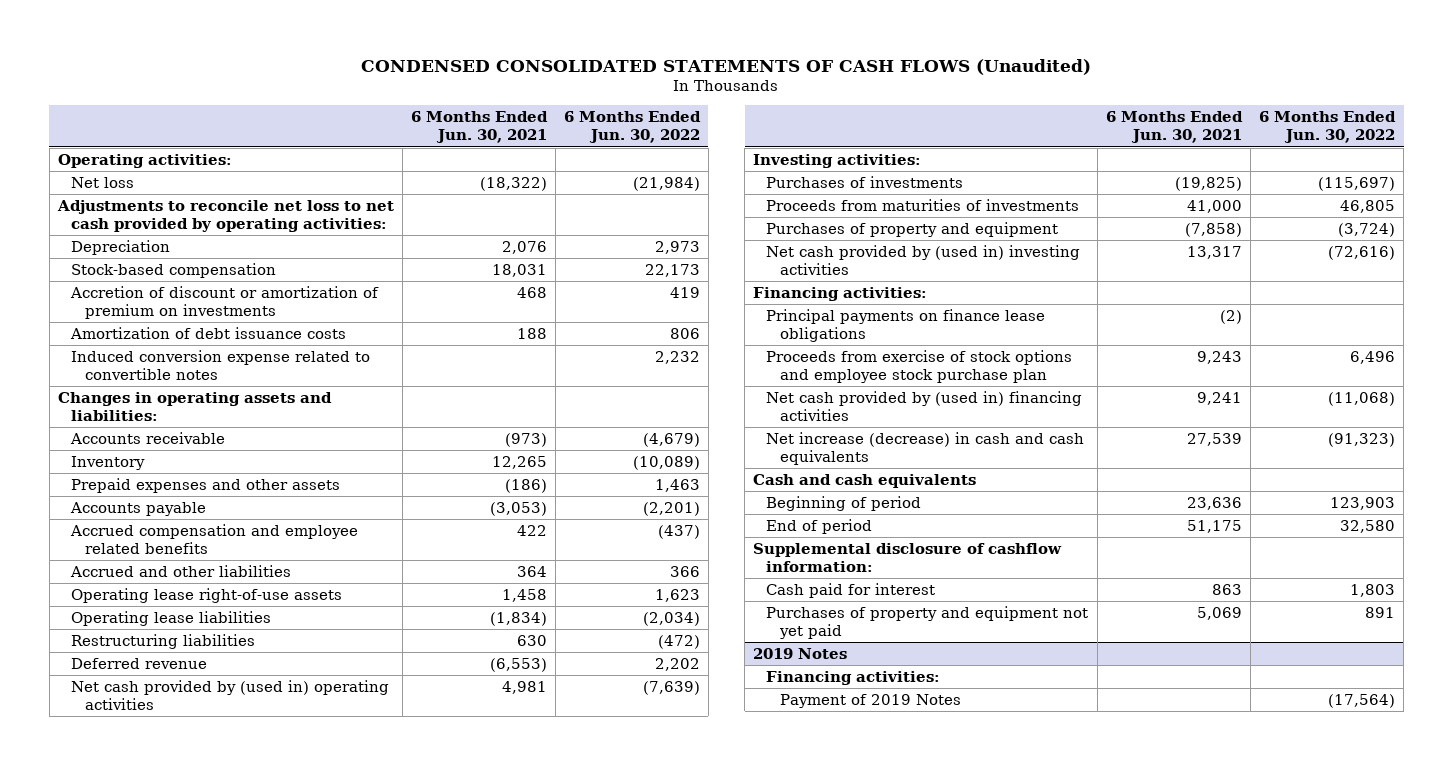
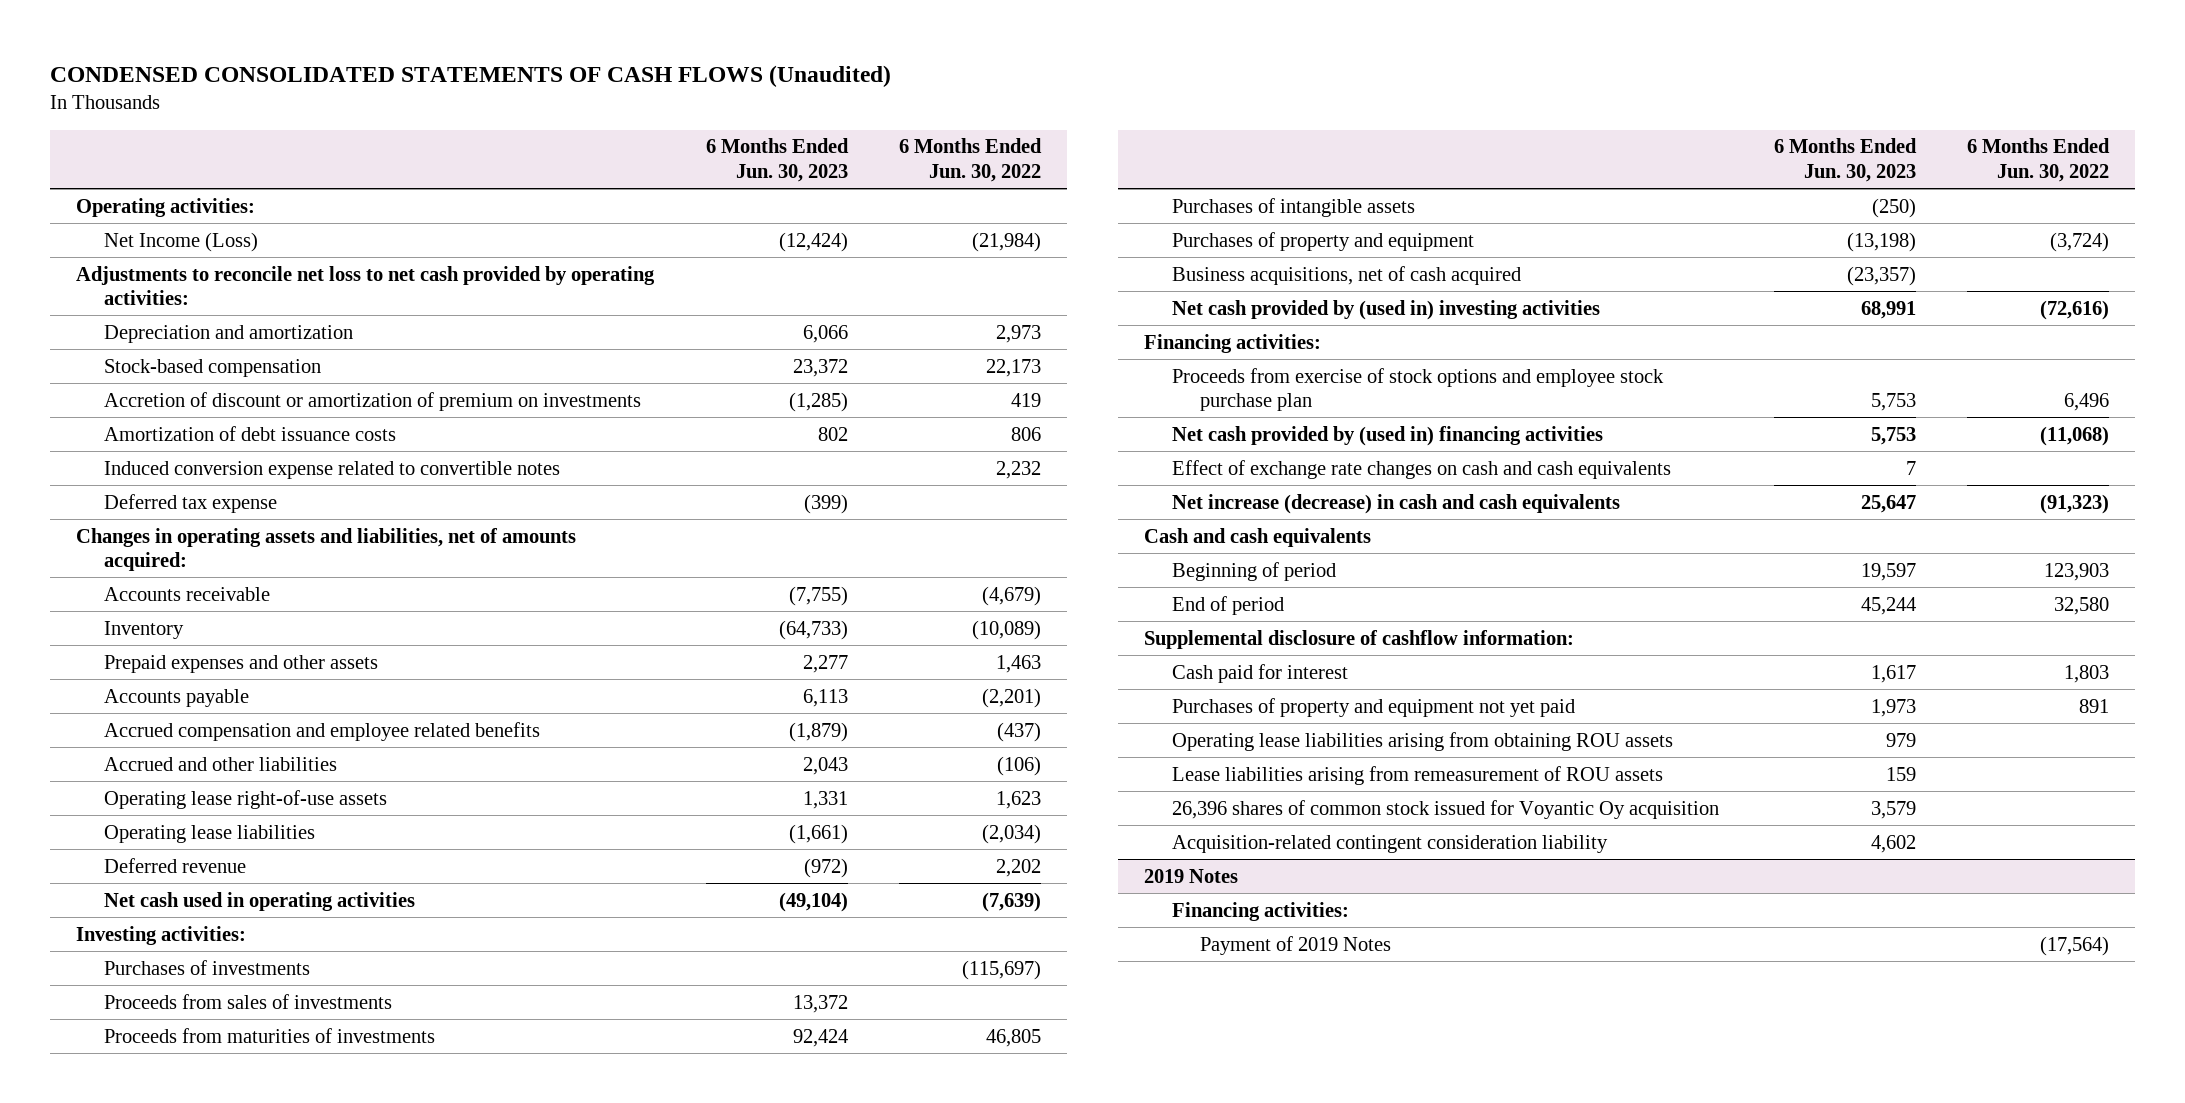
[410,111,548,144] 6 Months Ended Jun. 30, 2021 -> none
none -> [705,138,849,182] 6 Months Ended Jun. 30, 2023
[71,176,135,188] Net loss -> [103,231,258,252] Net Income (Loss)
[71,239,171,255] Depreciation -> [103,324,353,343] Depreciation and amortization
none -> [103,493,277,513] Deferred tax expense
[57,391,332,421] Changes in operating assets and liabilities: -> [75,527,576,572] Changes in operating assets and liabilities, net of amounts acquired:
[669,565,700,577] 366 -> [997,755,1042,776] (106)
[71,633,256,649] Restructuring liabilities -> none
[71,679,390,710] Net cash provided by (used in) operating activities -> [103,891,415,911] Net cash used in operating activities
none -> [103,993,392,1009] Proceeds from sales of investments
none -> [1172,197,1416,217] Purchases of intangible assets
none -> [1172,265,1522,285] Business acquisitions, net of cash acquired
[766,308,1046,342] Principal payments on finance lease obligations -> none
none -> [1172,459,1672,479] Effect of exchange rate changes on cash and cash equivalents
none -> [1172,731,1674,751] Operating lease liabilities arising from obtaining ROU assets
none -> [1172,765,1664,785] Lease liabilities arising from remeasurement of ROU assets
none -> [1172,799,1720,819] 26,396 shares of common stock issued for Voyantic Oy acquisition
none -> [1172,834,1609,853] Acquisition-related contingent consideration liability

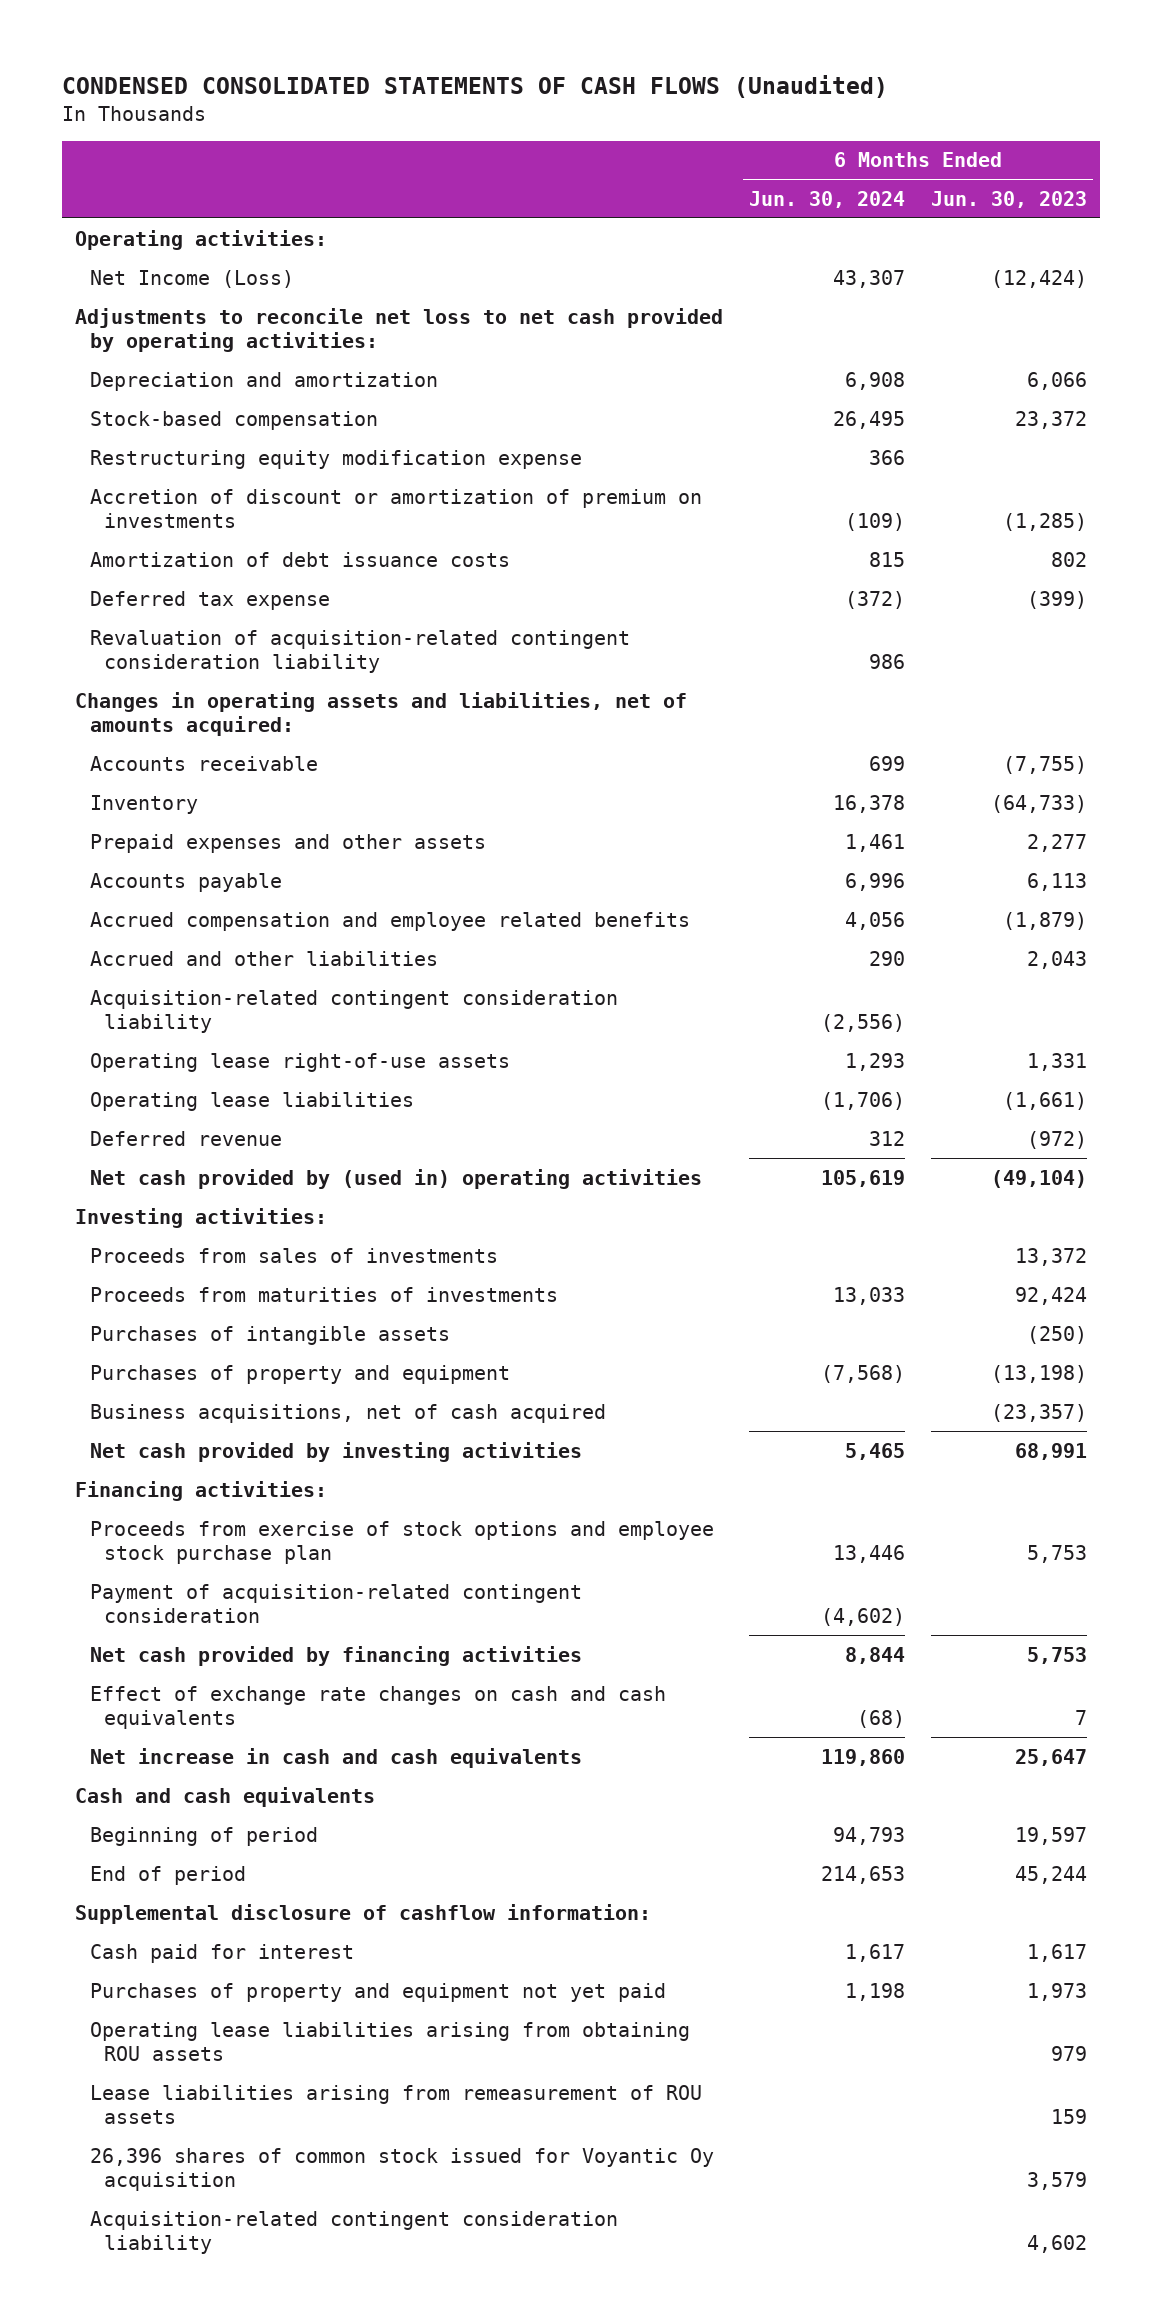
[899,138,1043,182] 6 Months Ended Jun. 30, 2022 -> none
none -> [749,190,906,208] Jun. 30, 2024
none -> [89,449,582,469] Restructuring equity modification expense
[103,460,560,479] Induced conversion expense related to convertible notes -> none
none -> [89,629,630,674] Revaluation of acquisition-related contingent consideration liability
none -> [89,989,618,1034] Acquisition-related contingent consideration liability
[103,891,415,911] Net cash used in operating activities -> [89,1168,702,1189] Net cash provided by (used in) operating activities
[103,959,310,975] Purchases of investments -> none
[1172,299,1601,320] Net cash provided by (used in) investing activities -> [89,1441,582,1462] Net cash provided by investing activities
none -> [89,1583,582,1624] Payment of acquisition-related contingent consideration
[1172,425,1604,446] Net cash provided by (used in) financing activities -> [89,1645,582,1666] Net cash provided by financing activities
[1172,493,1621,514] Net increase (decrease) in cash and cash equivalents -> [89,1747,582,1768] Net increase in cash and cash equivalents
[1144,868,1239,883] 2019 Notes -> none
[1172,901,1350,921] Financing activities: -> none
[1200,935,1392,955] Payment of 2019 Notes -> none

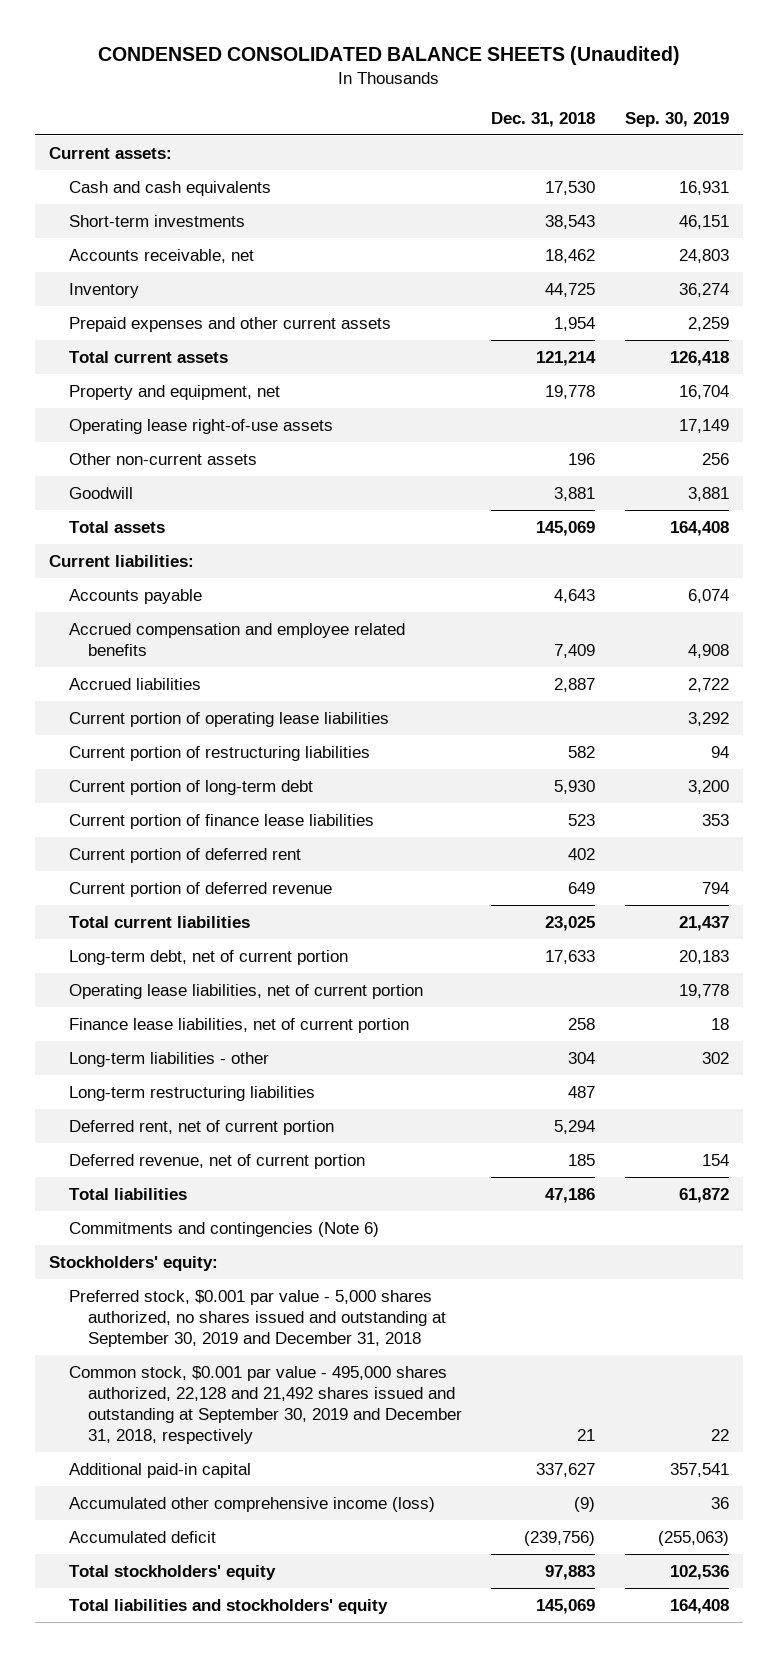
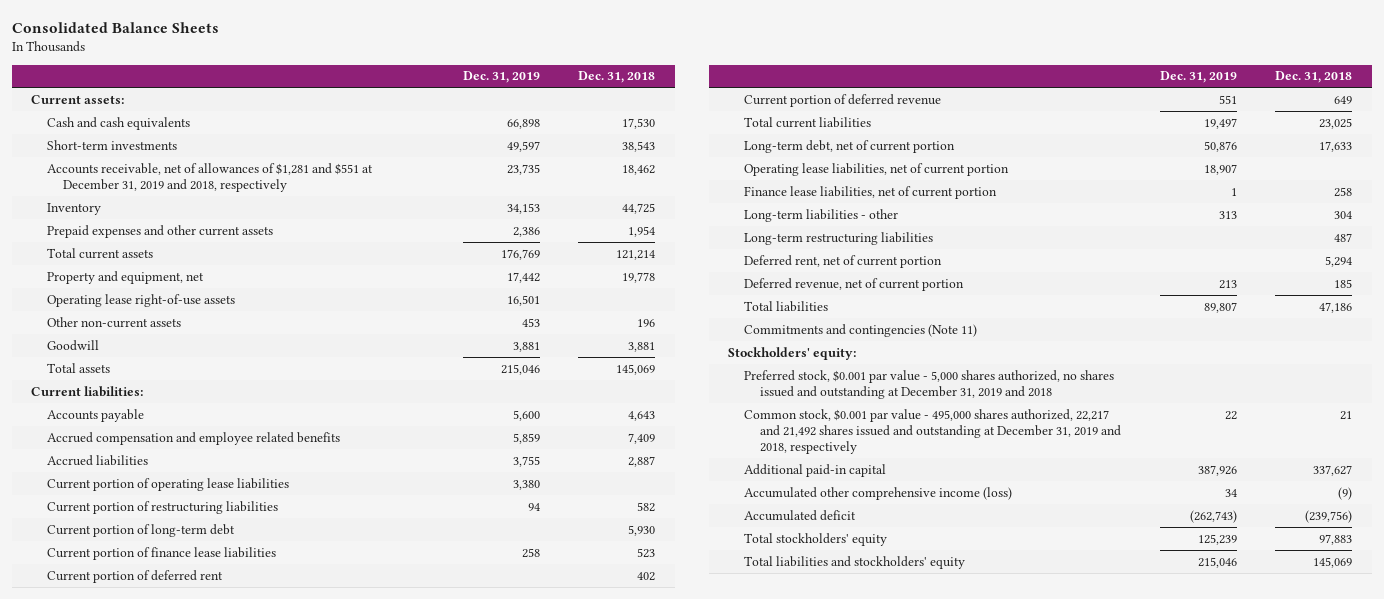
[98,46,681,66] CONDENSED CONSOLIDATED BALANCE SHEETS (Unaudited) -> [11,21,219,33] Consolidated Balance Sheets
[624,111,729,127] Sep. 30, 2019 -> none
none -> [462,71,540,84] Dec. 31, 2019
[68,248,254,263] Accounts receivable, net -> [47,162,374,192] Accounts receivable, net of allowances of $1,281 and $551 at December 31, 2019 and 2018, respectively
[68,1221,379,1237] Commitments and contingencies (Note 6) -> [744,323,978,337] Commitments and contingencies (Note 11)
[68,1289,447,1347] Preferred stock, $0.001 par value - 5,000 shares authorized, no shares issued and outstanding at September 30, 2019 and December 31, 2018 -> [744,369,1115,399] Preferred stock, $0.001 par value - 5,000 shares authorized, no shares issued and outstanding at December 31, 2019 and 2018
[68,1365,463,1444] Common stock, $0.001 par value - 495,000 shares authorized, 22,128 and 21,492 shares issued and outstanding at September 30, 2019 and December 31, 2018, respectively -> [744,408,1122,455] Common stock, $0.001 par value - 495,000 shares authorized, 22,217 and 21,492 shares issued and outstanding at December 31, 2019 and 2018, respectively

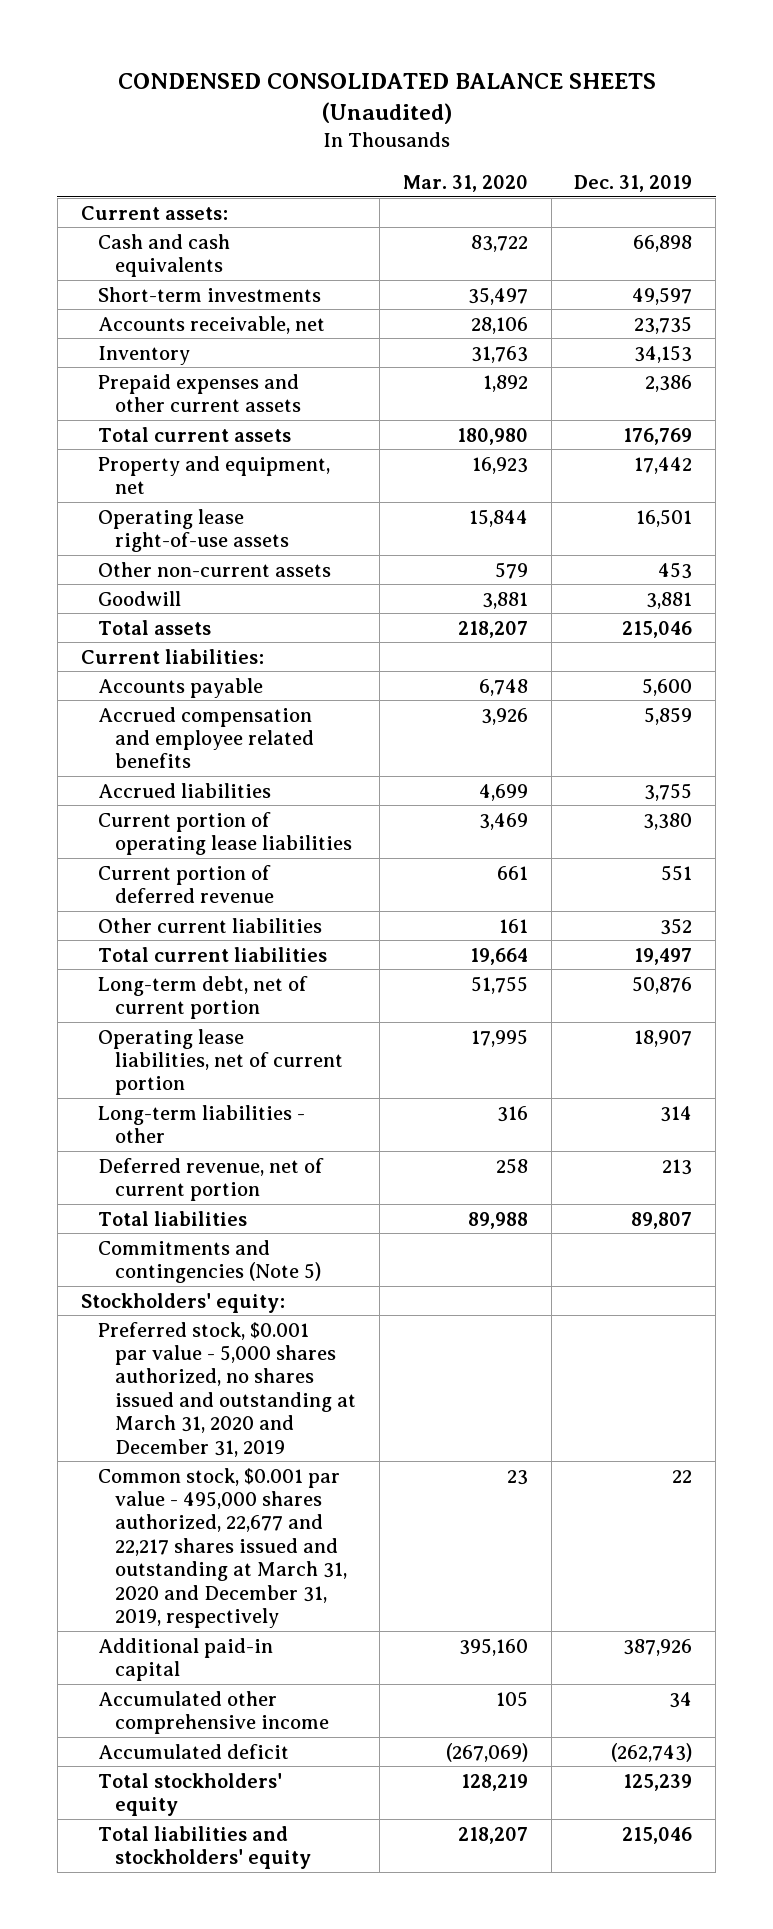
[11,21,219,33] Consolidated Balance Sheets -> [117,72,656,124] CONDENSED CONSOLIDATED BALANCE SHEETS (Unaudited)
[578,71,656,84] Dec. 31, 2018 -> none
none -> [402,174,528,192] Mar. 31, 2020
[47,162,374,192] Accounts receivable, net of allowances of $1,281 and $551 at December 31, 2019 and 2018, respectively -> [97,315,325,334] Accounts receivable, net
[47,500,279,514] Current portion of restructuring liabilities -> none
[47,523,236,537] Current portion of long-term debt -> none
[47,546,277,560] Current portion of finance lease liabilities -> none
[47,569,224,583] Current portion of deferred rent -> none
none -> [97,917,322,933] Other current liabilities
[744,185,998,199] Finance lease liabilities, net of current portion -> none
[744,231,934,245] Long-term restructuring liabilities -> none
[744,254,943,268] Deferred rent, net of current portion -> none
[1218,210,1237,219] 313 -> [660,1105,693,1122] 314
[744,323,978,337] Commitments and contingencies (Note 11) -> [97,1239,322,1284] Commitments and contingencies (Note 5)
[744,369,1115,399] Preferred stock, $0.001 par value - 5,000 shares authorized, no shares issued and outstanding at December 31, 2019 and 2018 -> [97,1321,357,1457] Preferred stock, $0.001 par value - 5,000 shares authorized, no shares issued and outstanding at March 31, 2020 and December 31, 2019
[744,408,1122,455] Common stock, $0.001 par value - 495,000 shares authorized, 22,217 and 21,492 shares issued and outstanding at December 31, 2019 and 2018, respectively -> [97,1467,348,1629] Common stock, $0.001 par value - 495,000 shares authorized, 22,677 and 22,217 shares issued and outstanding at March 31, 2020 and December 31, 2019, respectively
[744,486,1013,500] Accumulated other comprehensive income (loss) -> [97,1690,330,1735] Accumulated other comprehensive income

